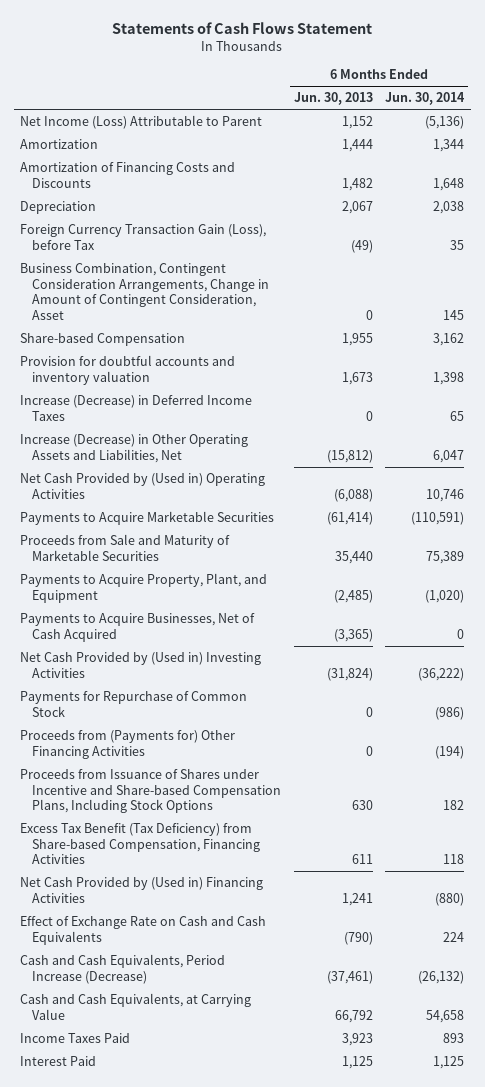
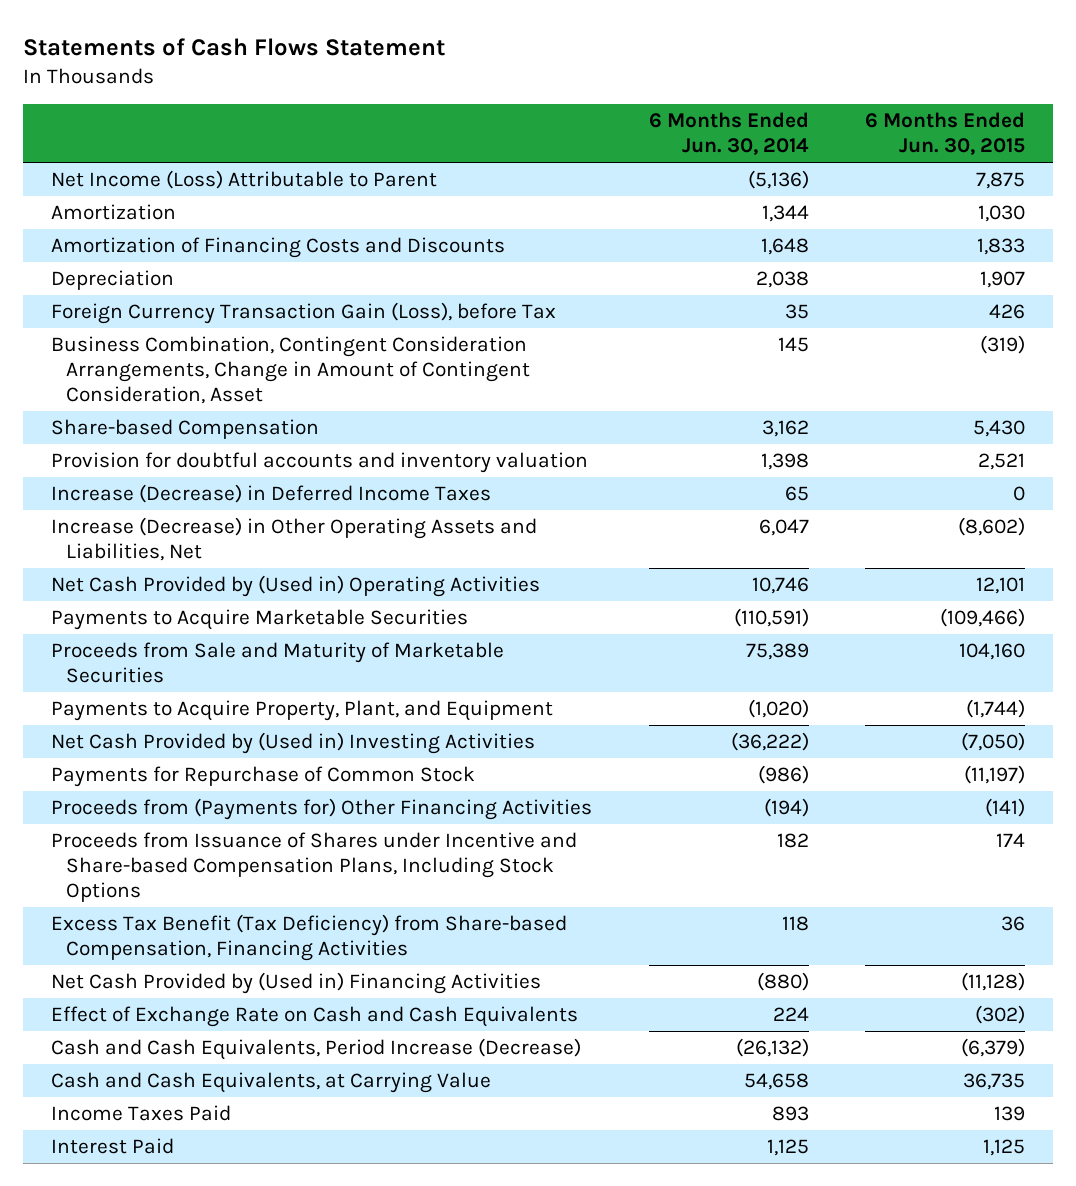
[293,92,373,106] Jun. 30, 2013 -> none
none -> [865,112,1026,156] 6 Months Ended Jun. 30, 2015
[20,613,256,642] Payments to Acquire Businesses, Net of Cash Acquired -> none

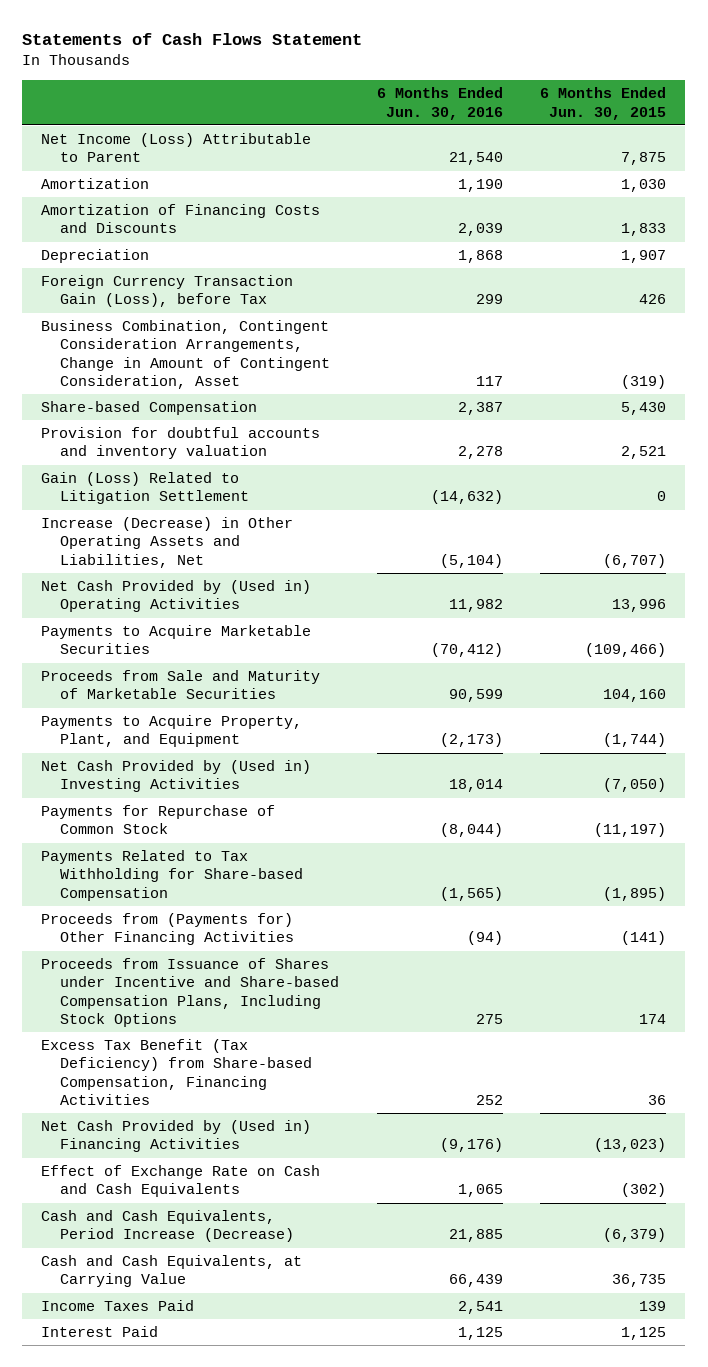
[648,112,809,156] 6 Months Ended Jun. 30, 2014 -> none
none -> [376,87,503,120] 6 Months Ended Jun. 30, 2016
[51,484,492,504] Increase (Decrease) in Deferred Income Taxes -> none
none -> [41,472,250,505] Gain (Loss) Related to Litigation Settlement
[958,517,1026,537] (8,602) -> [603,553,667,568] (6,707)
[976,577,1026,595] 12,101 -> [612,599,667,613] 13,996
none -> [41,850,304,901] Payments Related to Tax Withholding for Share-based Compensation
[961,972,1026,992] (11,128) -> [594,1138,667,1153] (13,023)

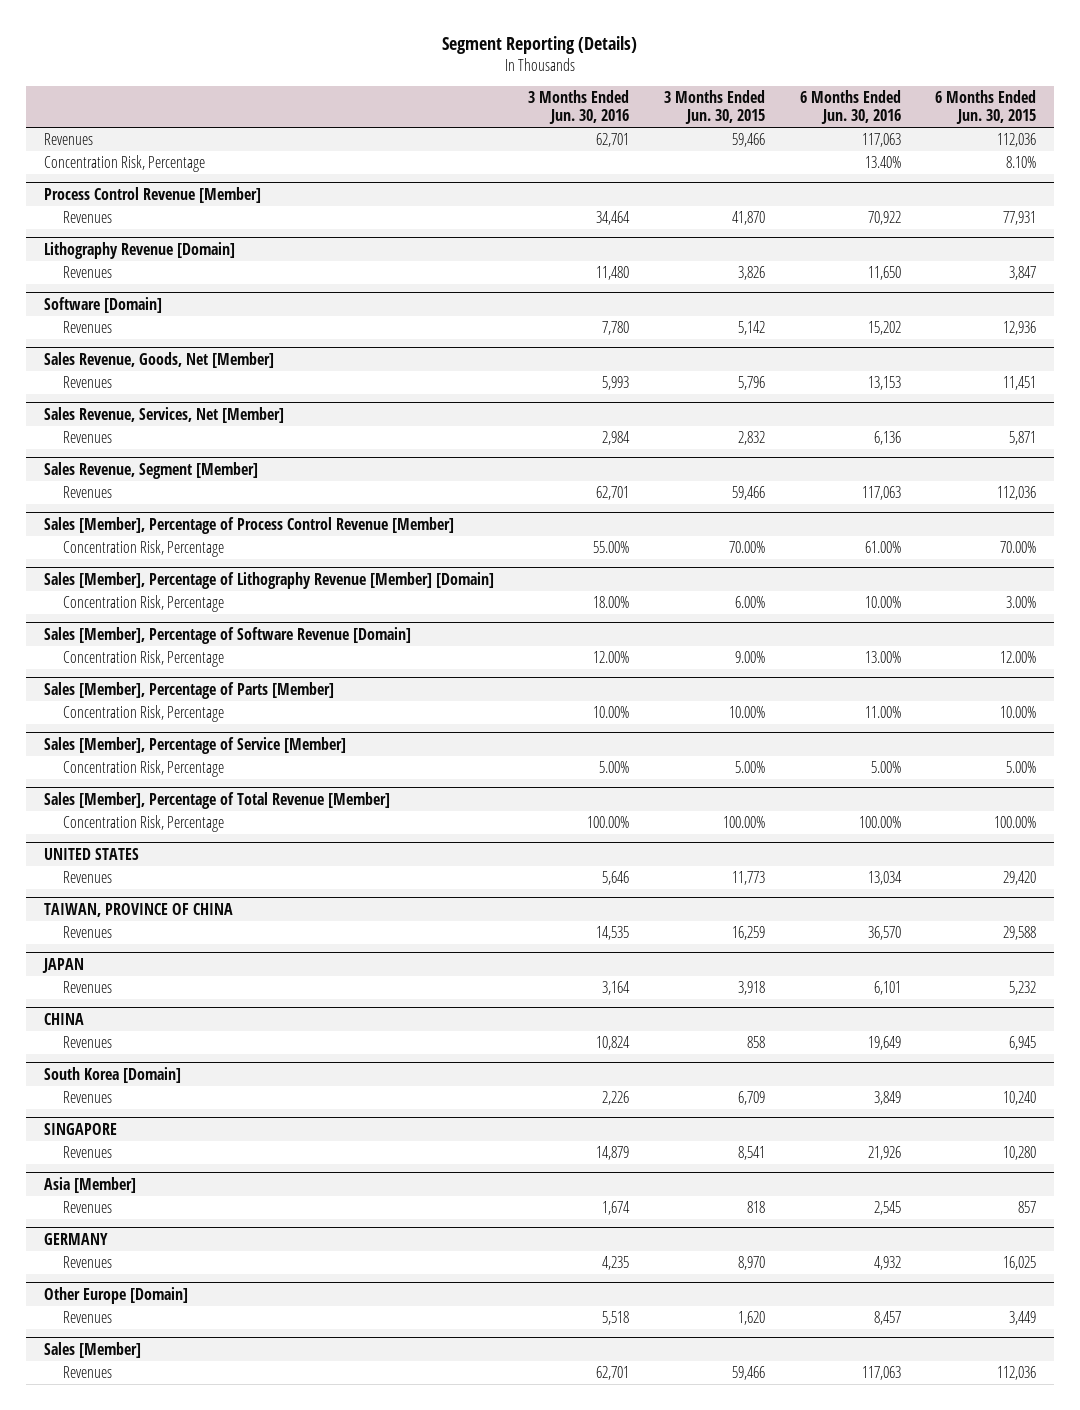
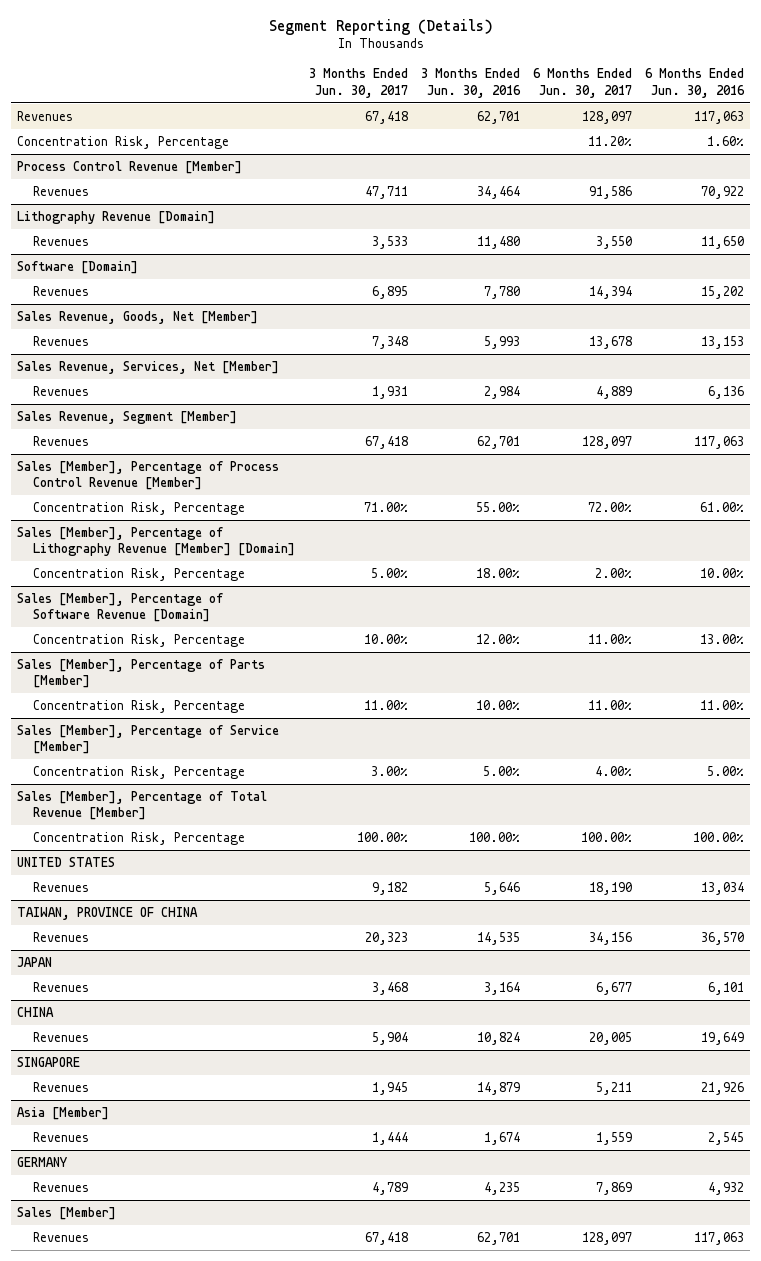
[663,90,765,124] 3 Months Ended Jun. 30, 2015 -> none
[935,90,1037,124] 6 Months Ended Jun. 30, 2015 -> none
none -> [308,68,408,98] 3 Months Ended Jun. 30, 2017
none -> [532,68,632,98] 6 Months Ended Jun. 30, 2017
[864,156,901,169] 13.40% -> [706,136,744,147] 1.60%
[43,1066,181,1083] South Korea [Domain] -> none
[62,1091,112,1104] Revenues -> none
[43,1286,188,1304] Other Europe [Domain] -> none
[62,1311,112,1324] Revenues -> none

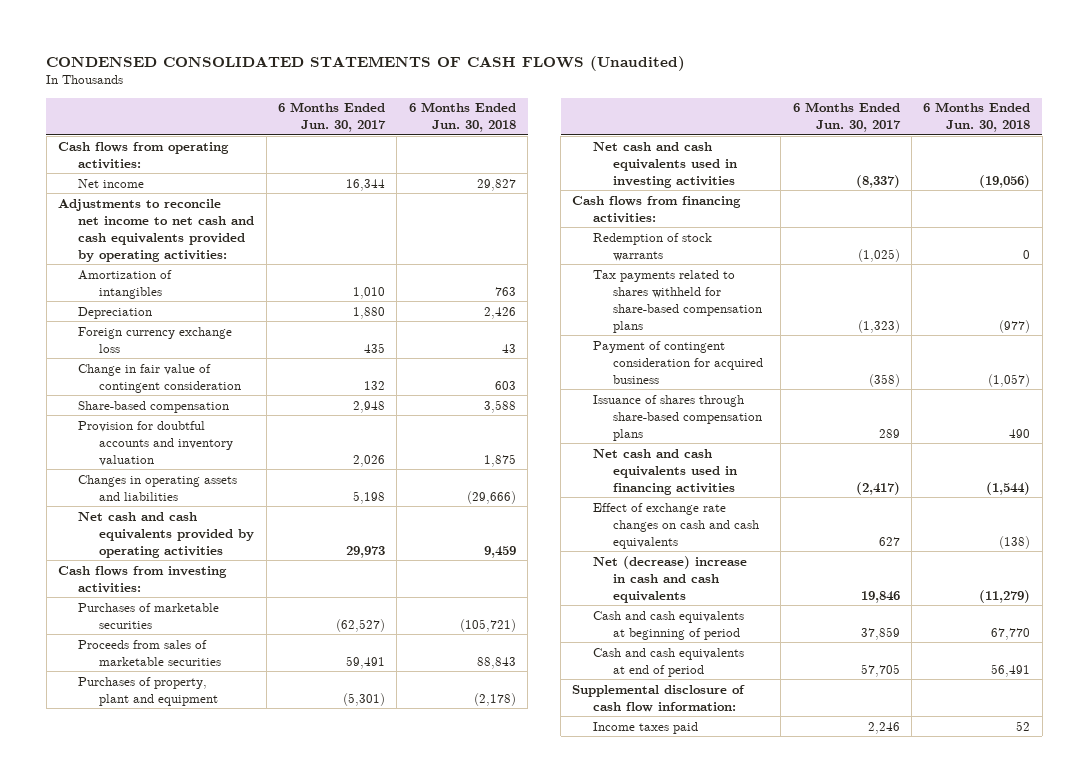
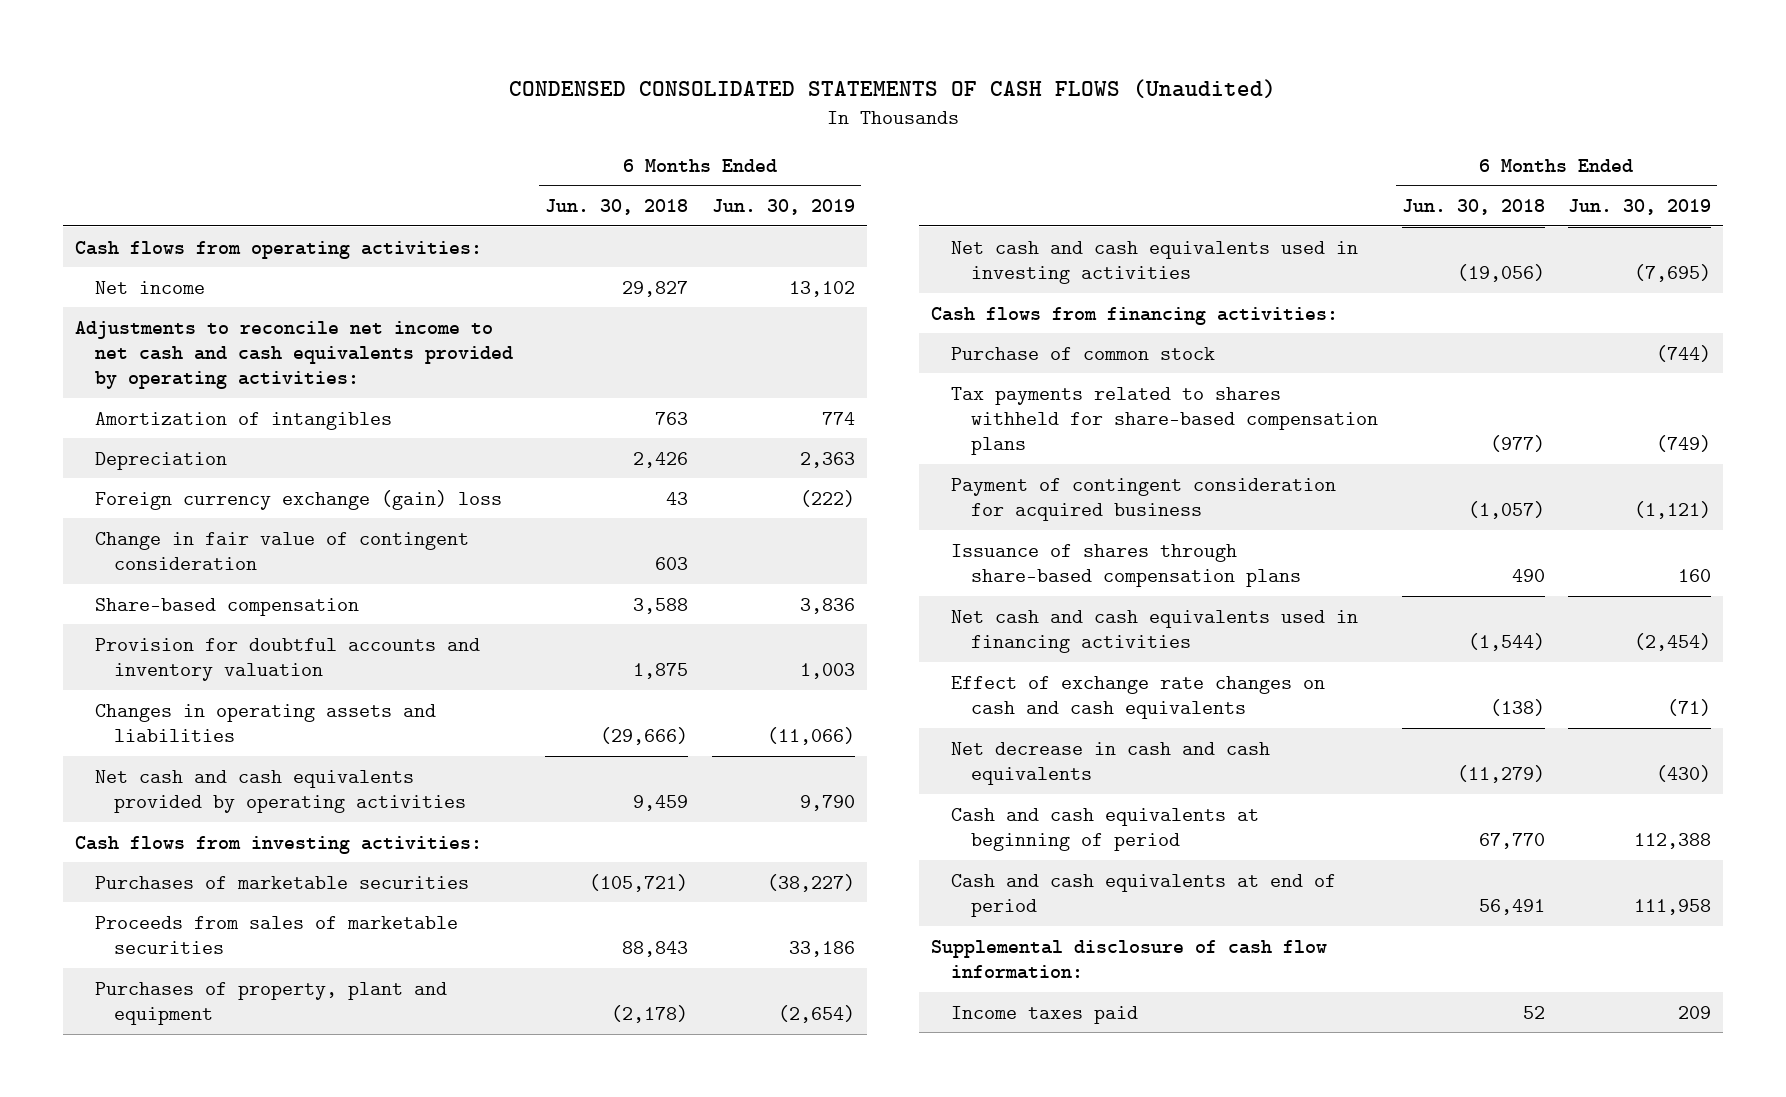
[278,102,387,133] 6 Months Ended Jun. 30, 2017 -> none
none -> [711,199,855,216] Jun. 30, 2019
[78,326,233,353] Foreign currency exchange loss -> [94,489,502,510] Foreign currency exchange (gain) loss
[592,232,712,261] Redemption of stock warrants -> none
none -> [951,346,1216,360] Purchase of common stock
[592,555,747,603] Net (decrease) increase in cash and cash equivalents -> [951,741,1271,785] Net decrease in cash and cash equivalents

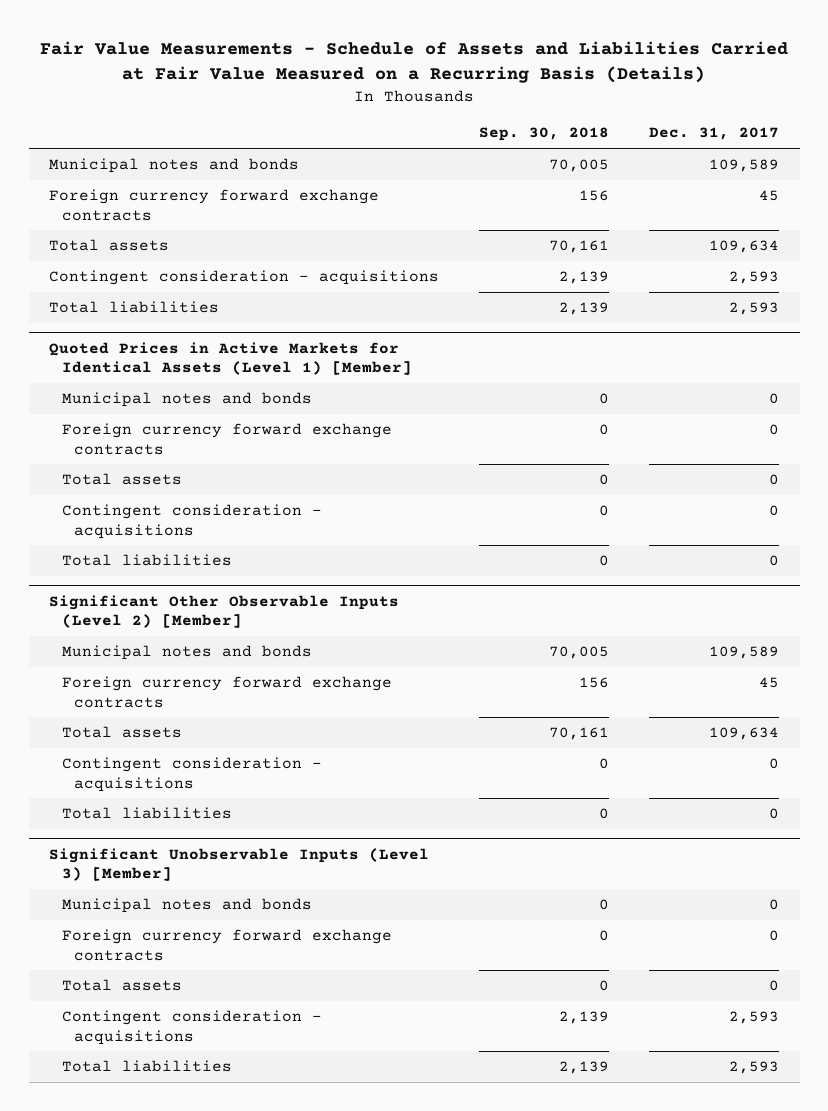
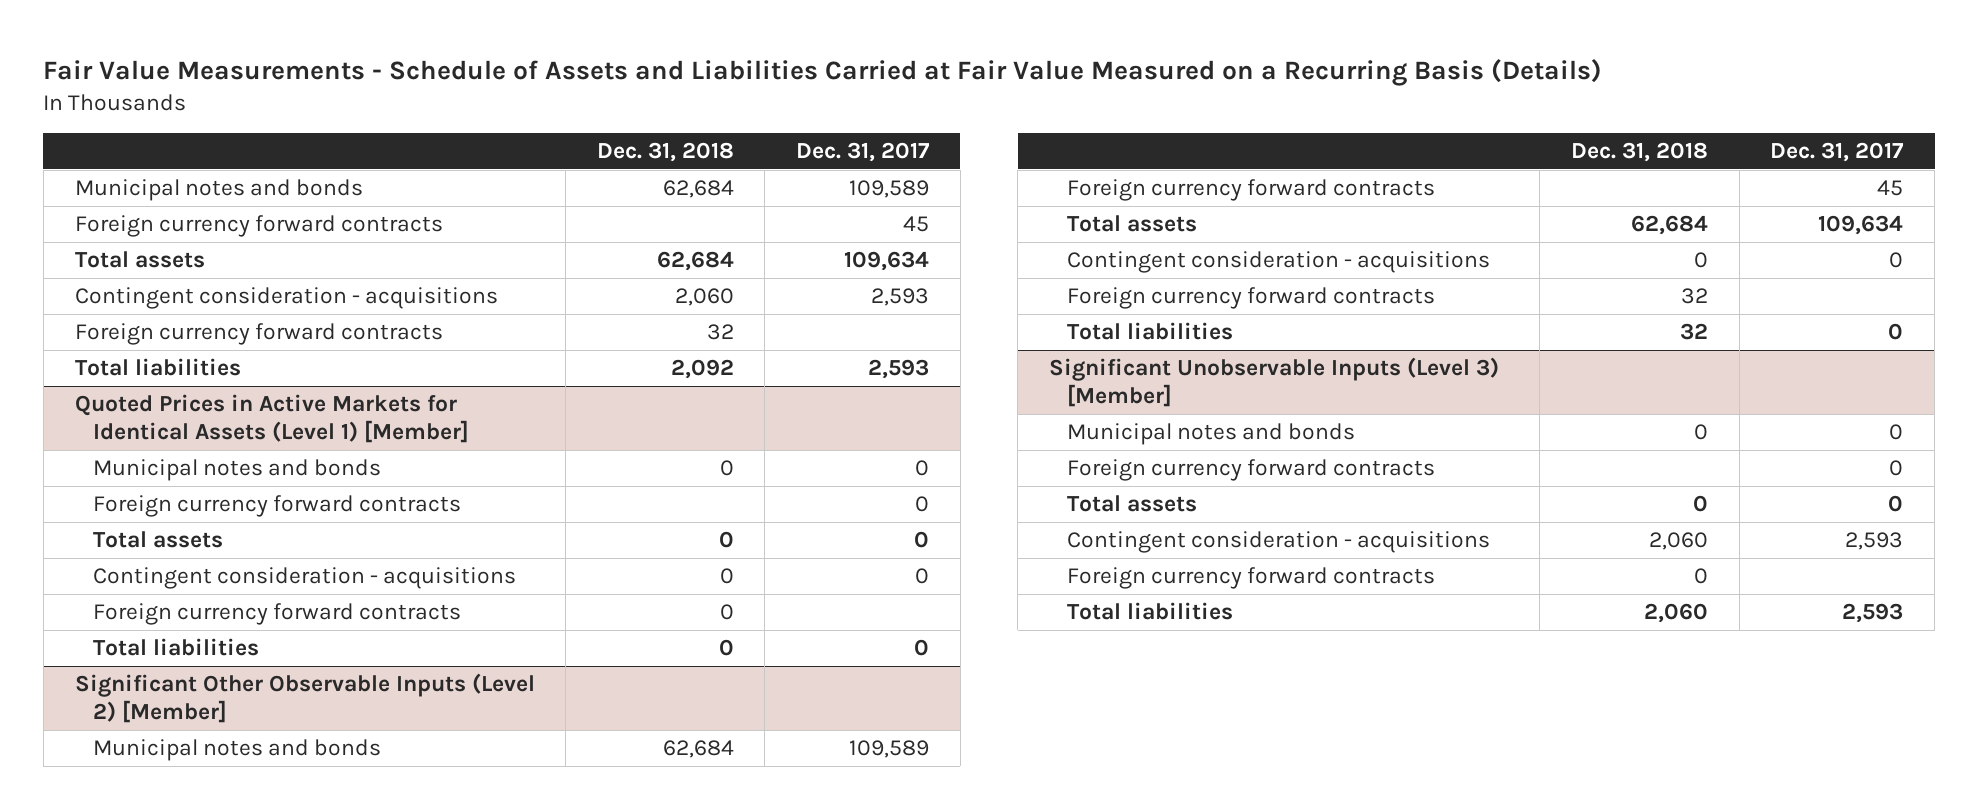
[479,127,610,142] Sep. 30, 2018 -> none
none -> [596,142,734,163] Dec. 31, 2018
[48,189,379,221] Foreign currency forward exchange contracts -> [74,215,443,238] Foreign currency forward contracts
none -> [74,323,443,346] Foreign currency forward contracts
[61,423,392,455] Foreign currency forward exchange contracts -> [92,495,461,518] Foreign currency forward contracts
none -> [92,603,461,626] Foreign currency forward contracts
[61,676,392,708] Foreign currency forward exchange contracts -> [1066,179,1435,202] Foreign currency forward contracts
none -> [1066,287,1435,310] Foreign currency forward contracts
[61,929,392,961] Foreign currency forward exchange contracts -> [1066,459,1435,482] Foreign currency forward contracts
none -> [1066,567,1435,590] Foreign currency forward contracts

